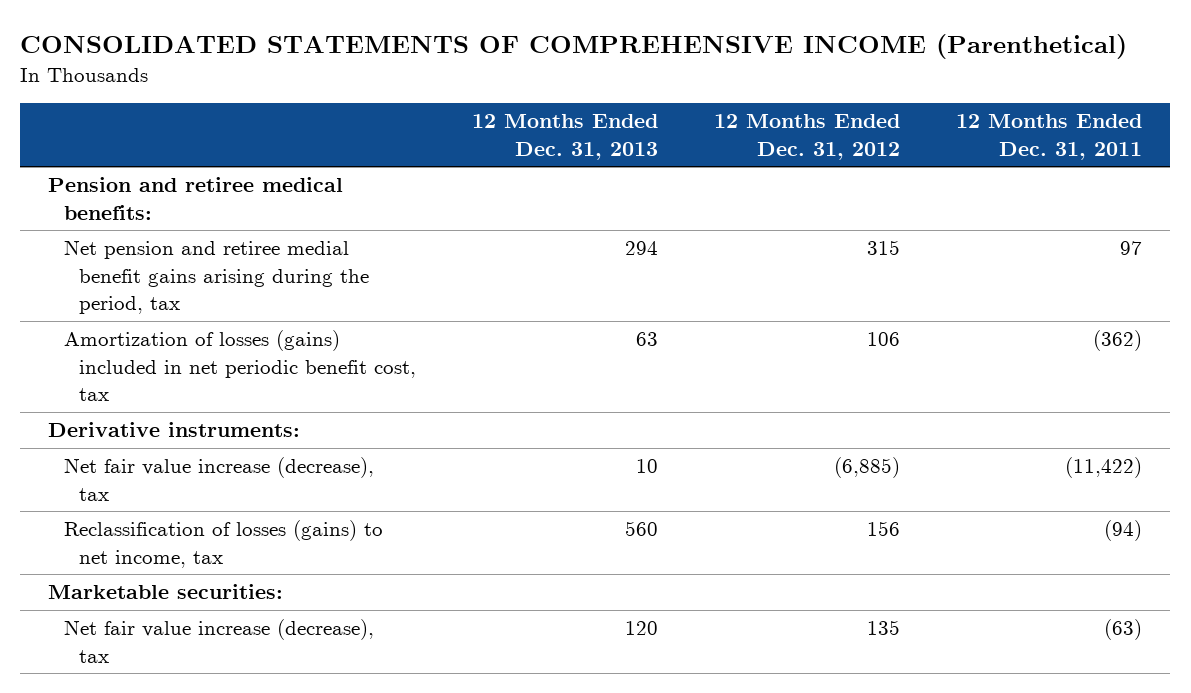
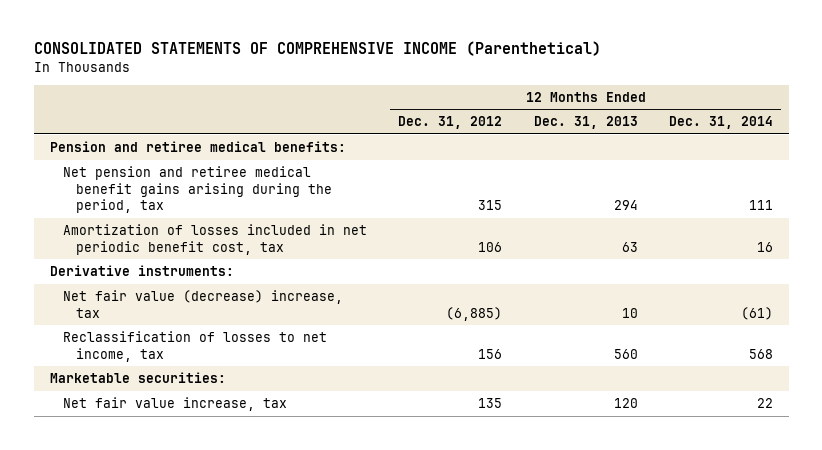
[956,114,1143,160] 12 Months Ended Dec. 31, 2011 -> none
none -> [668,116,773,130] Dec. 31, 2014
[63,240,370,314] Net pension and retiree medial benefit gains arising during the period, tax -> [62,165,333,214] Net pension and retiree medical benefit gains arising during the period, tax
[63,330,417,401] Amortization of losses (gains) included in net periodic benefit cost, tax -> [62,223,367,255] Amortization of losses included in net periodic benefit cost, tax
[63,457,374,501] Net fair value increase (decrease), tax -> [62,289,343,318] Net fair value (decrease) increase, tax
[63,520,383,568] Reclassification of losses (gains) to net income, tax -> [62,330,327,362] Reclassification of losses to net income, tax
[63,619,374,663] Net fair value increase (decrease), tax -> [62,396,287,411] Net fair value increase, tax

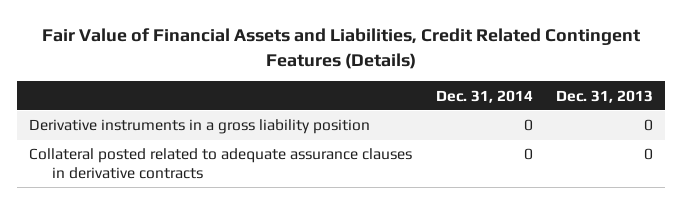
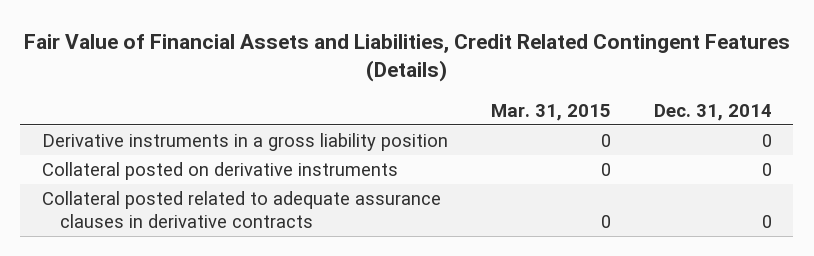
[555,89,653,103] Dec. 31, 2013 -> none
none -> [490,103,611,121] Mar. 31, 2015
none -> [41,162,398,181] Collateral posted on derivative instruments

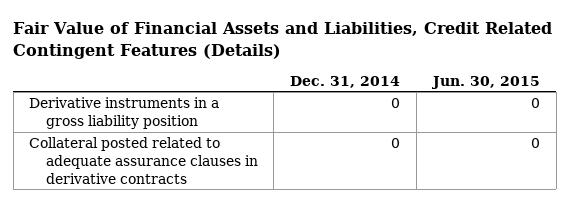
[490,103,611,121] Mar. 31, 2015 -> none
none -> [430,75,540,89] Jun. 30, 2015
[41,162,398,181] Collateral posted on derivative instruments -> none

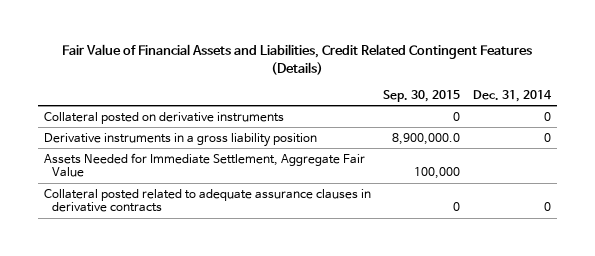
[430,75,540,89] Jun. 30, 2015 -> none
none -> [383,89,461,102] Sep. 30, 2015
none -> [43,111,284,124] Collateral posted on derivative instruments
none -> [43,152,365,178] Assets Needed for Immediate Settlement, Aggregate Fair Value

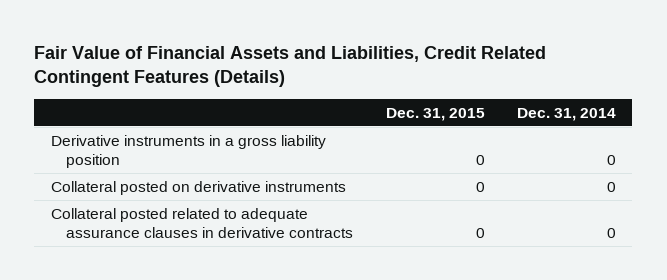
[383,89,461,102] Sep. 30, 2015 -> none
none -> [385,107,485,121] Dec. 31, 2015
[43,152,365,178] Assets Needed for Immediate Settlement, Aggregate Fair Value -> none
[43,111,284,124] Collateral posted on derivative instruments -> [50,180,346,195] Collateral posted on derivative instruments

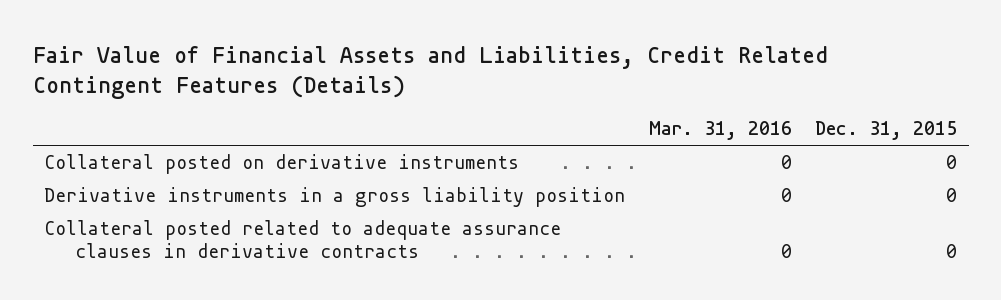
[517,107,617,121] Dec. 31, 2014 -> none
none -> [648,121,792,141] Mar. 31, 2016
[50,134,326,169] Derivative instruments in a gross liability position -> [44,187,626,208] Derivative instruments in a gross liability position

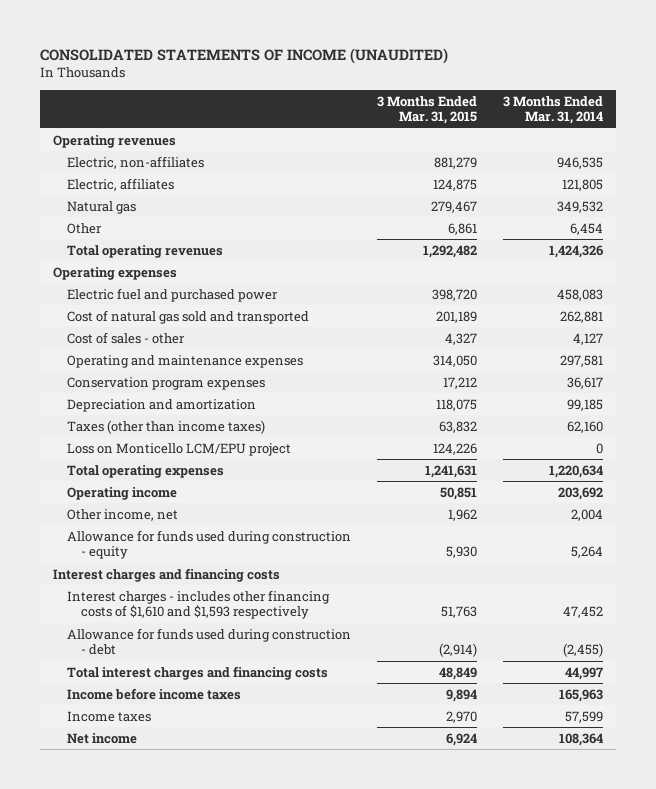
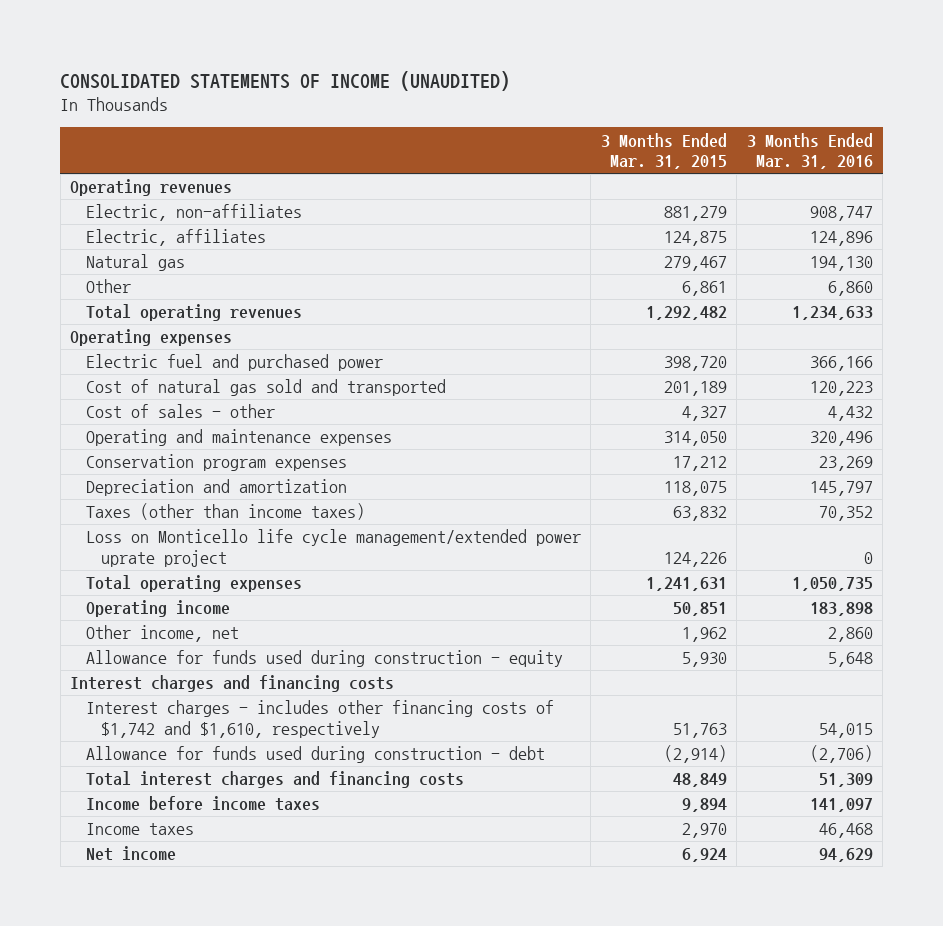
[503,95,604,125] 3 Months Ended Mar. 31, 2014 -> none
none -> [746,132,873,170] 3 Months Ended Mar. 31, 2016
[66,442,291,456] Loss on Monticello LCM/EPU project -> [85,529,581,567] Loss on Monticello life cycle management/extended power uprate project
[66,589,330,620] Interest charges - includes other financing costs of $1,610 and $1,593 respectively -> [85,700,554,738] Interest charges - includes other financing costs of $1,742 and $1,610, respectively

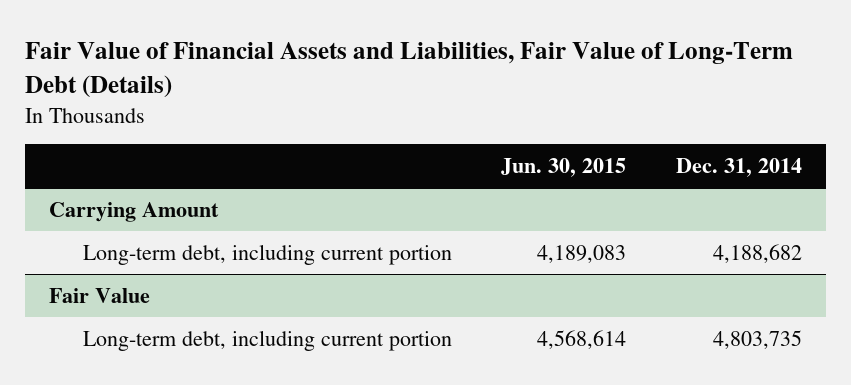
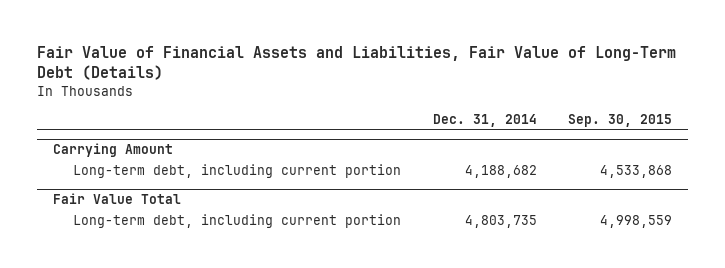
[501,158,627,178] Jun. 30, 2015 -> none
none -> [567,113,672,127] Sep. 30, 2015
[49,287,151,303] Fair Value -> [52,193,181,205] Fair Value Total

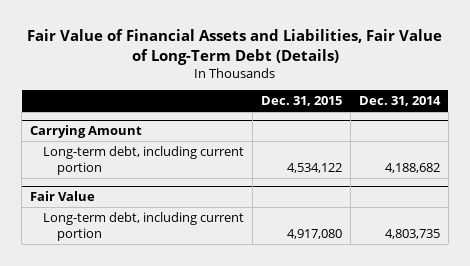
[567,113,672,127] Sep. 30, 2015 -> none
none -> [261,96,343,107] Dec. 31, 2015
[52,193,181,205] Fair Value Total -> [29,190,95,201] Fair Value

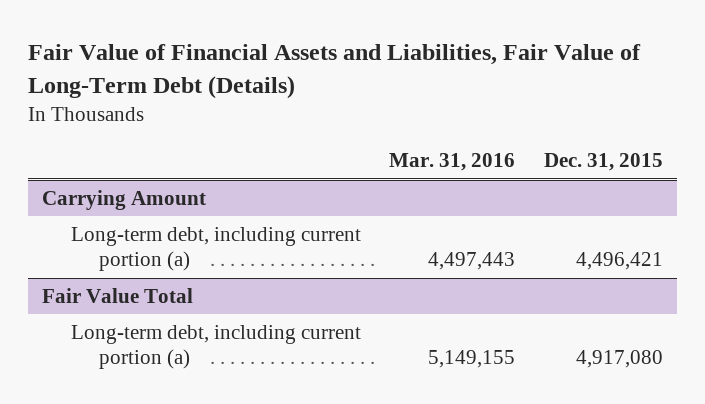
[358,96,441,107] Dec. 31, 2014 -> none
none -> [389,153,516,172] Mar. 31, 2016
[43,145,245,175] Long-term debt, including current portion -> [70,226,361,272] Long-term debt, including current portion (a)
[287,162,343,173] 4,534,122 -> [575,252,663,271] 4,496,421
[29,190,95,201] Fair Value -> [41,287,193,303] Fair Value Total
[43,211,245,241] Long-term debt, including current portion -> [70,324,361,370] Long-term debt, including current portion (a)

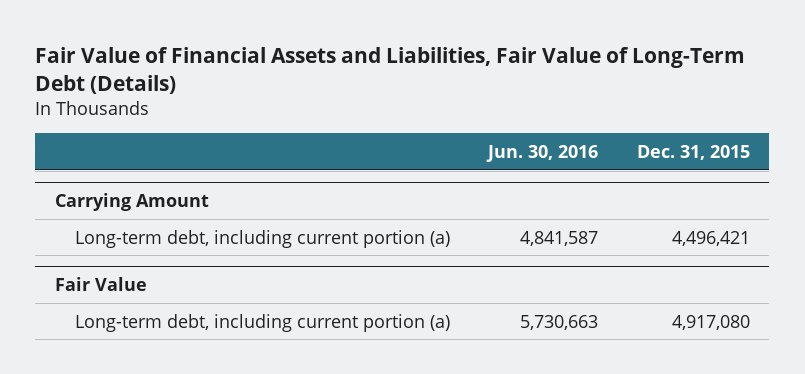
[389,153,516,172] Mar. 31, 2016 -> none
none -> [486,145,599,163] Jun. 30, 2016
[41,287,193,303] Fair Value Total -> [54,277,147,292] Fair Value

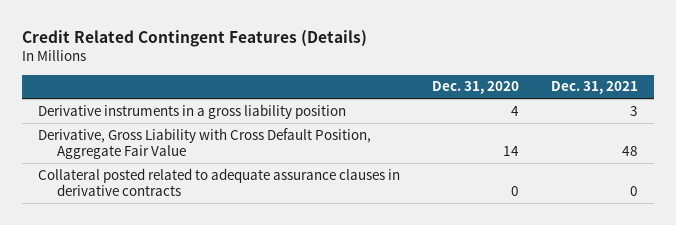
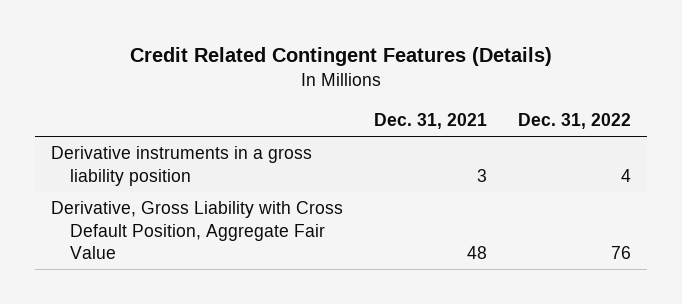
[432,81,520,95] Dec. 31, 2020 -> none
none -> [518,112,632,129] Dec. 31, 2022
[38,167,401,197] Collateral posted related to adequate assurance clauses in derivative contracts -> none

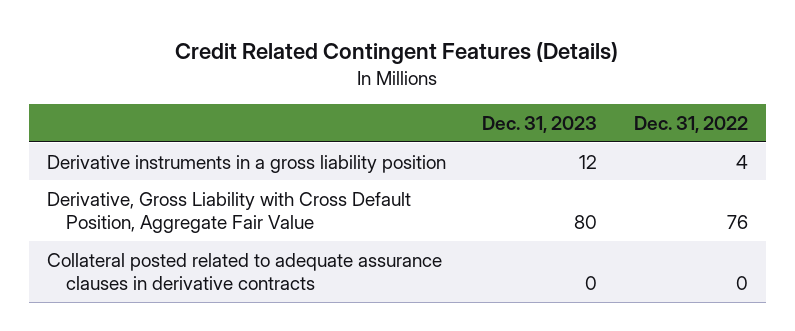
[374,112,488,129] Dec. 31, 2021 -> none
none -> [482,115,598,133] Dec. 31, 2023
none -> [47,252,443,291] Collateral posted related to adequate assurance clauses in derivative contracts

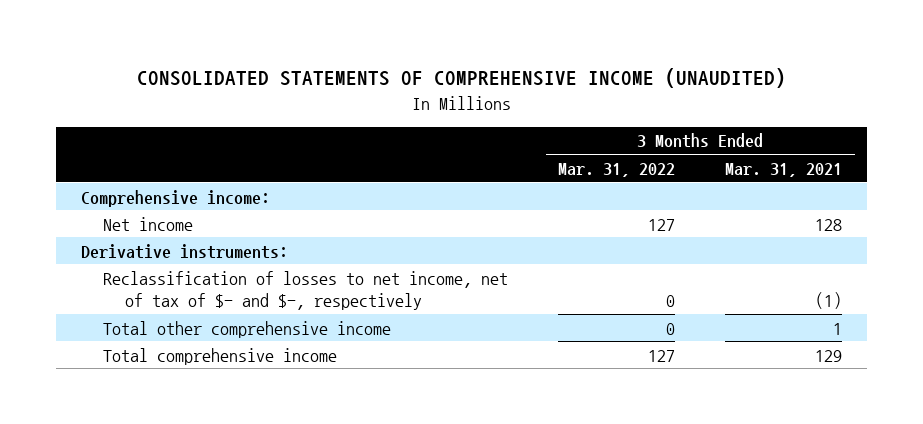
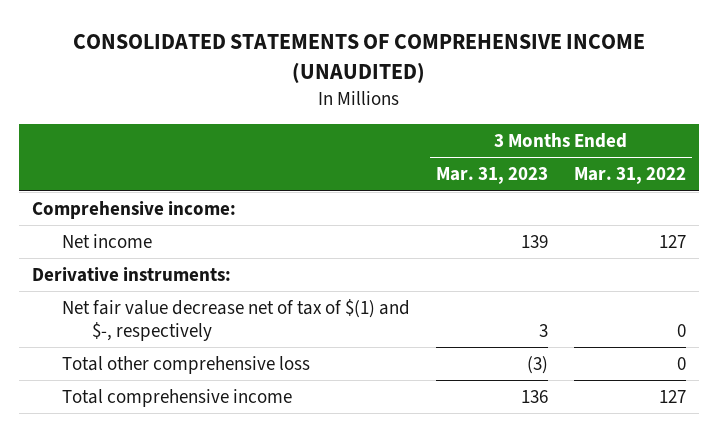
[725,162,843,177] Mar. 31, 2021 -> none
none -> [436,167,549,185] Mar. 31, 2023
[103,270,509,311] Reclassification of losses to net income, net of tax of $- and $-, respectively -> [62,299,411,341] Net fair value decrease net of tax of $(1) and $-, respectively
[103,320,392,338] Total other comprehensive income -> [62,356,311,375] Total other comprehensive loss

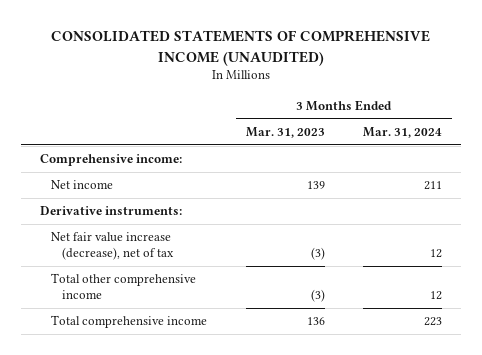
[573,167,686,185] Mar. 31, 2022 -> none
none -> [362,126,442,138] Mar. 31, 2024
[62,299,411,341] Net fair value decrease net of tax of $(1) and $-, respectively -> [51,232,175,261] Net fair value increase (decrease), net of tax
[539,323,549,337] 3 -> [310,247,325,261] (3)
[62,356,311,375] Total other comprehensive loss -> [51,273,197,300] Total other comprehensive income

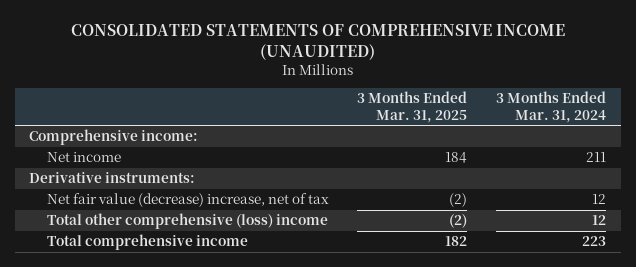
[245,126,325,138] Mar. 31, 2023 -> none
none -> [357,91,468,123] 3 Months Ended Mar. 31, 2025
[51,232,175,261] Net fair value increase (decrease), net of tax -> [46,193,329,208] Net fair value (decrease) increase, net of tax
[51,273,197,300] Total other comprehensive income -> [46,213,328,230] Total other comprehensive (loss) income

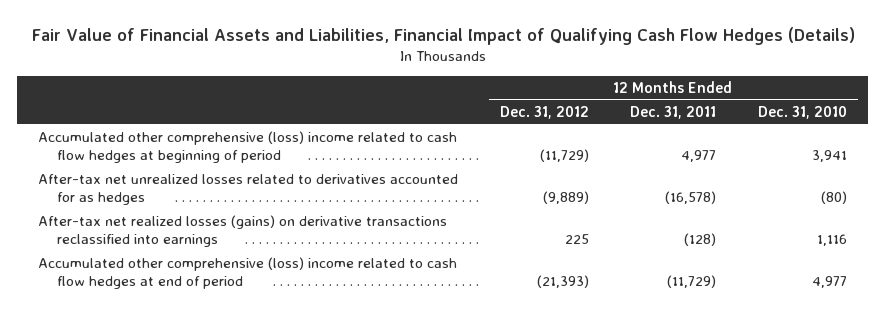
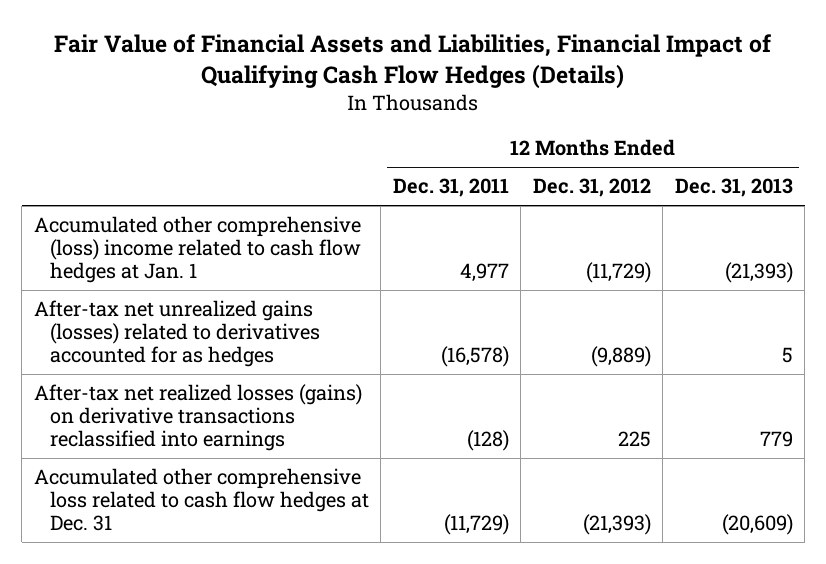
[758,105,848,119] Dec. 31, 2010 -> none
none -> [674,178,793,198] Dec. 31, 2013
[38,131,458,164] Accumulated other comprehensive (loss) income related to cash flow hedges at beginning of period -> [33,216,361,284] Accumulated other comprehensive (loss) income related to cash flow hedges at Jan. 1
[38,174,459,206] After-tax net unrealized losses related to derivatives accounted for as hedges -> [33,300,320,368] After-tax net unrealized gains (losses) related to derivatives accounted for as hedges
[38,257,458,290] Accumulated other comprehensive (loss) income related to cash flow hedges at end of period -> [33,468,369,532] Accumulated other comprehensive loss related to cash flow hedges at Dec. 31

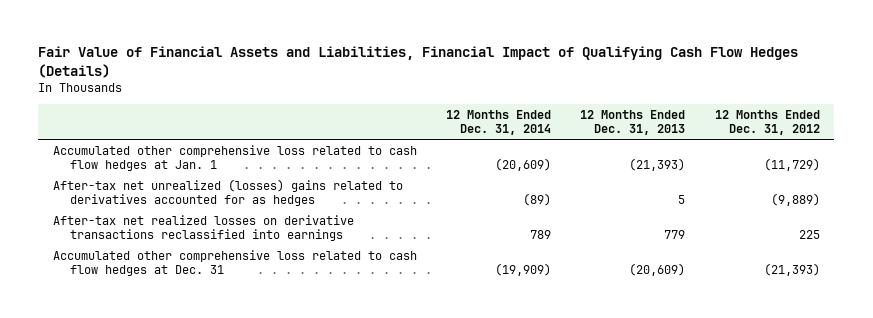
[392,178,509,198] Dec. 31, 2011 -> none
none -> [446,109,552,136] 12 Months Ended Dec. 31, 2014
[33,216,361,284] Accumulated other comprehensive (loss) income related to cash flow hedges at Jan. 1 -> [52,144,417,172] Accumulated other comprehensive loss related to cash flow hedges at Jan. 1
[33,300,320,368] After-tax net unrealized gains (losses) related to derivatives accounted for as hedges -> [52,178,403,207] After-tax net unrealized (losses) gains related to derivatives accounted for as hedges
[33,384,362,452] After-tax net realized losses (gains) on derivative transactions reclassified into earnings -> [52,214,354,242] After-tax net realized losses on derivative transactions reclassified into earnings

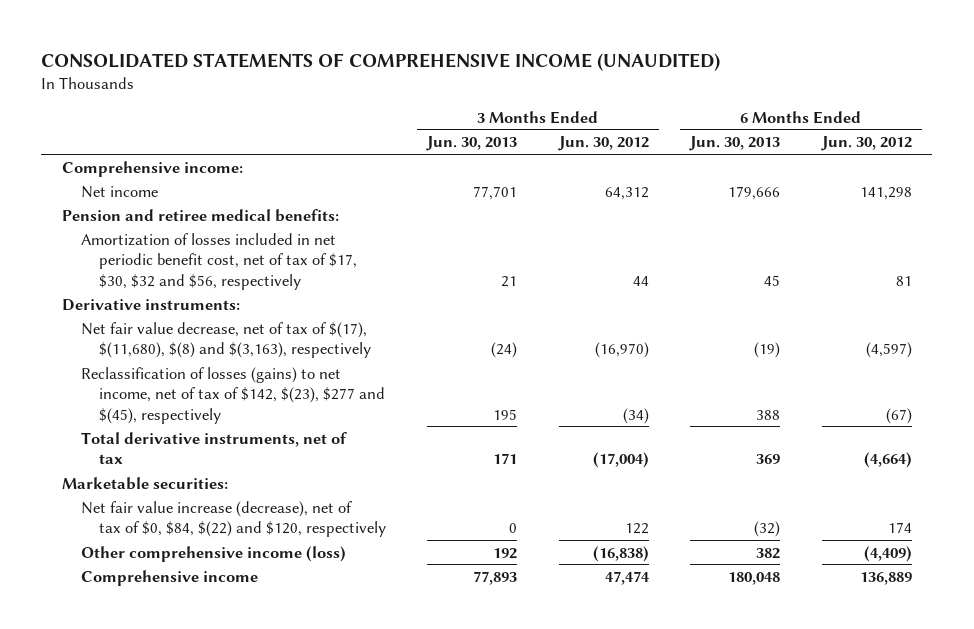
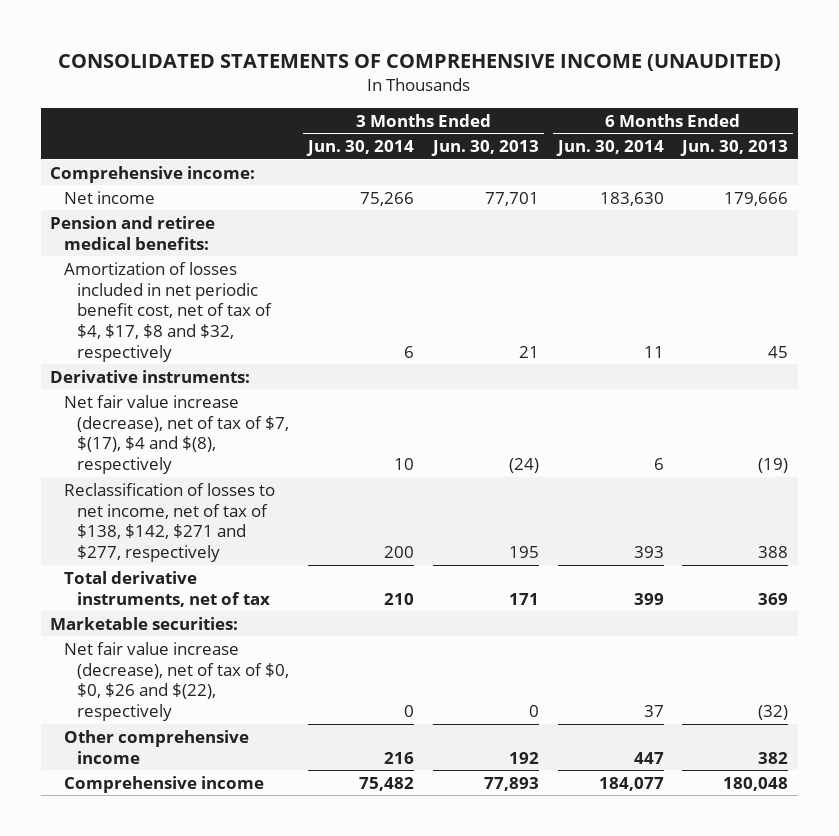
[557,136,649,152] Jun. 30, 2012 -> none
[820,136,912,152] Jun. 30, 2012 -> none
none -> [306,140,415,157] Jun. 30, 2014
none -> [555,140,664,157] Jun. 30, 2014
[80,232,358,290] Amortization of losses included in net periodic benefit cost, net of tax of $17, $30, $32 and $56, respectively -> [63,261,273,362] Amortization of losses included in net periodic benefit cost, net of tax of $4, $17, $8 and $32, respectively
[80,321,372,359] Net fair value decrease, net of tax of $(17), $(11,680), $(8) and $(3,163), respectively -> [63,394,290,475] Net fair value increase (decrease), net of tax of $7, $(17), $4 and $(8), respectively
[80,366,386,424] Reclassification of losses (gains) to net income, net of tax of $142, $(23), $277 and $(45), respectively -> [63,482,275,563] Reclassification of losses to net income, net of tax of $138, $142, $271 and $277, respectively
[80,500,387,538] Net fair value increase (decrease), net of tax of $0, $84, $(22) and $120, respectively -> [63,641,290,722] Net fair value increase (decrease), net of tax of $0, $0, $26 and $(22), respectively
[80,545,346,562] Other comprehensive income (loss) -> [63,729,249,764] Other comprehensive income

